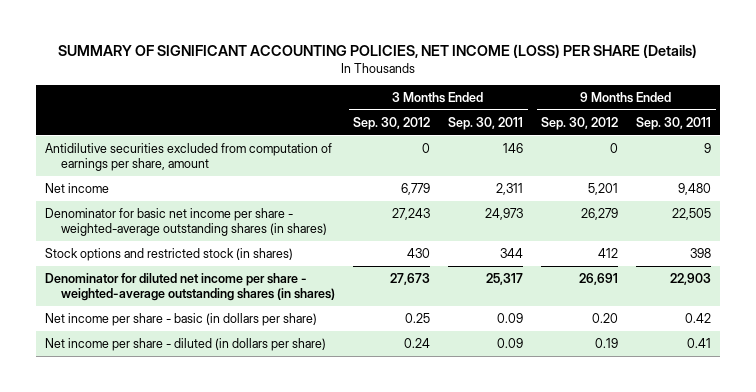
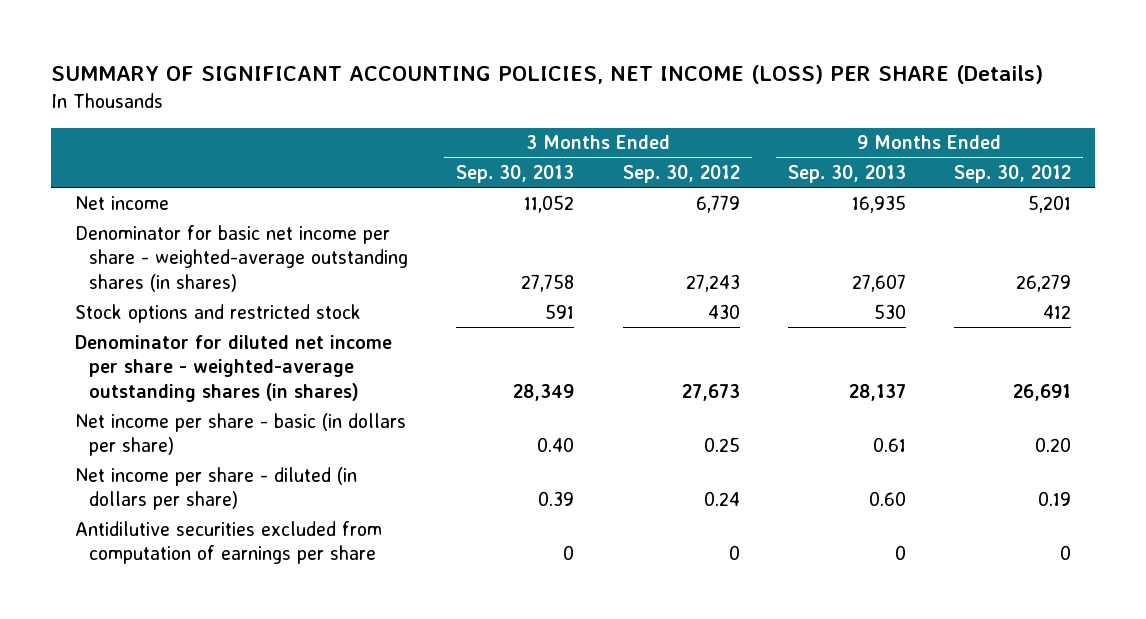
[448,116,524,130] Sep. 30, 2011 -> none
[636,116,712,130] Sep. 30, 2011 -> none
none -> [456,164,575,183] Sep. 30, 2013
none -> [787,164,906,183] Sep. 30, 2013
[45,142,333,172] Antidilutive securities excluded from computation of earnings per share, amount -> none
[45,247,294,261] Stock options and restricted stock (in shares) -> [74,303,361,323] Stock options and restricted stock
none -> [74,520,382,565] Antidilutive securities excluded from computation of earnings per share

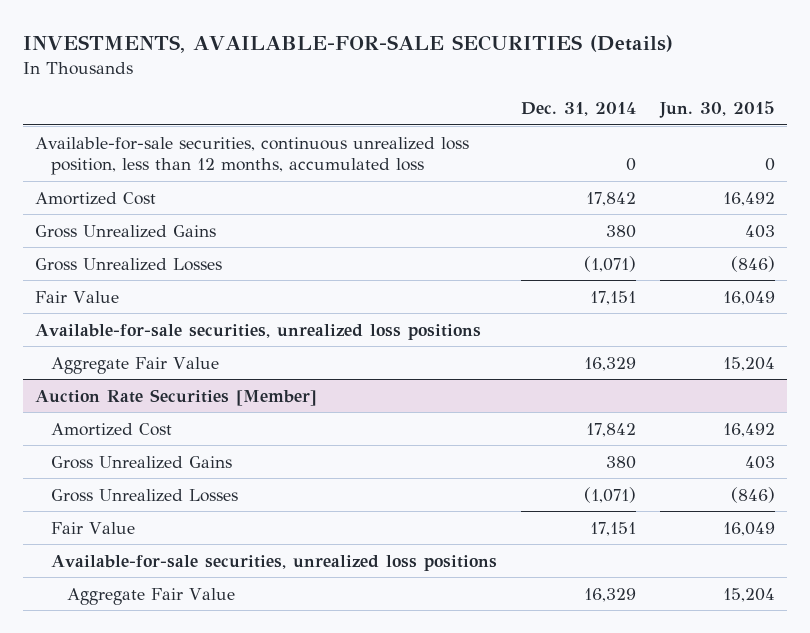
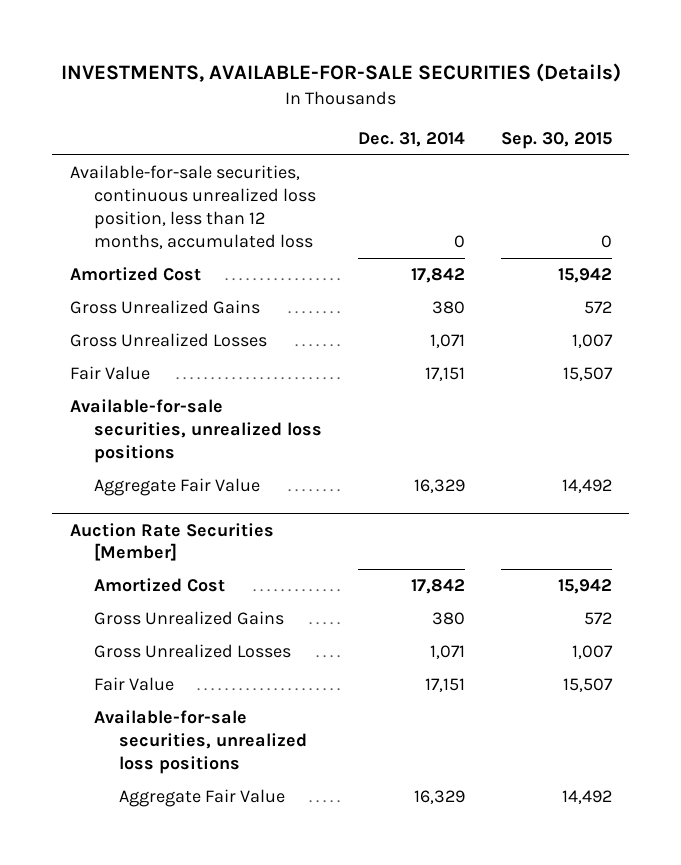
[659,101,776,119] Jun. 30, 2015 -> none
none -> [500,131,612,149] Sep. 30, 2015
[583,255,636,272] (1,071) -> [429,334,465,349] 1,071
[583,486,636,503] (1,071) -> [429,645,465,660] 1,071

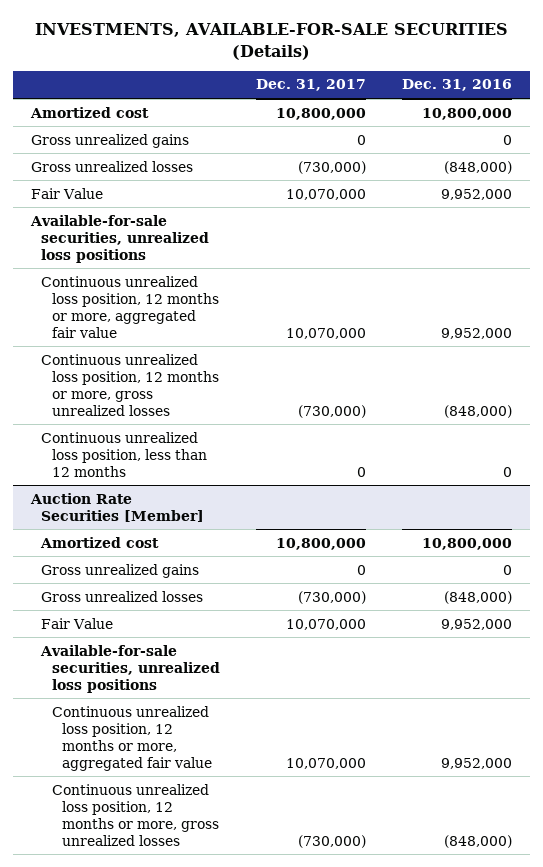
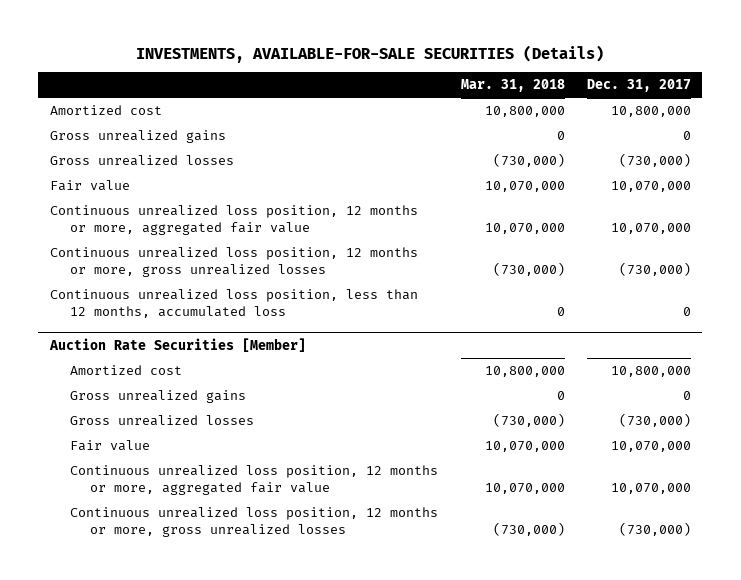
[401,79,512,92] Dec. 31, 2016 -> none
none -> [460,79,565,93] Mar. 31, 2018
[29,214,210,263] Available-for-sale securities, unrealized loss positions -> none
[30,187,103,199] Fair Value -> [49,180,130,192] Fair value
[41,431,207,477] Continuous unrealized loss position, less than 12 months -> [49,289,418,318] Continuous unrealized loss position, less than 12 months, accumulated loss
[40,644,220,693] Available-for-sale securities, unrealized loss positions -> none
[41,617,114,629] Fair Value -> [69,440,150,452] Fair value

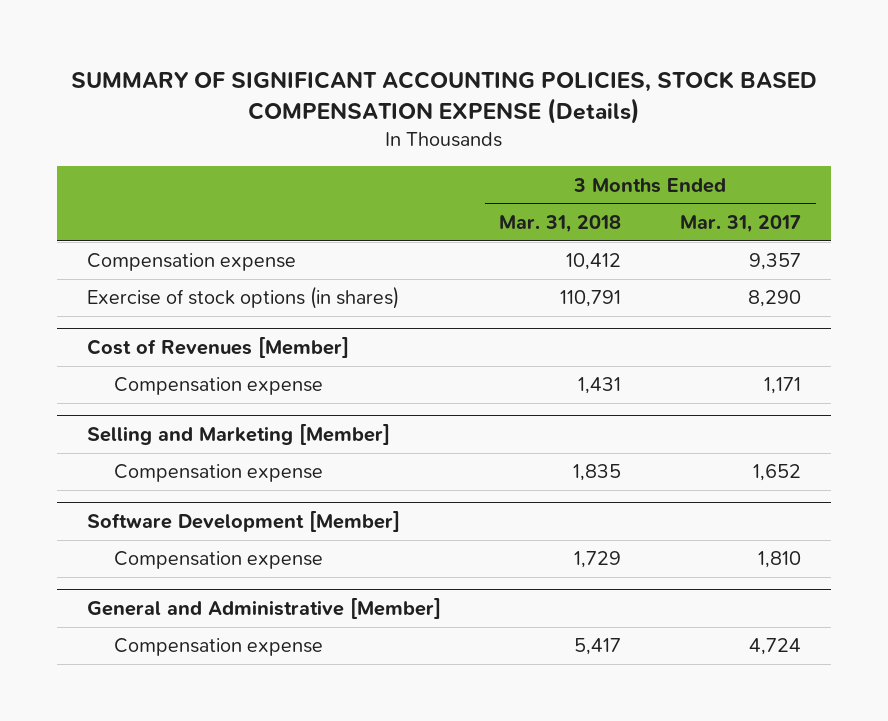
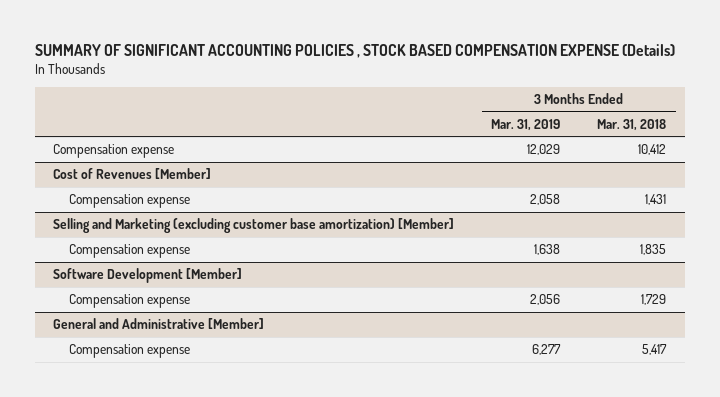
[70,71,817,125] SUMMARY OF SIGNIFICANT ACCOUNTING POLICIES, STOCK BASED COMPENSATION EXPENSE (Details) -> [34,43,675,58] SUMMARY OF SIGNIFICANT ACCOUNTING POLICIES , STOCK BASED COMPENSATION EXPENSE (Details)
[680,214,802,233] Mar. 31, 2017 -> none
none -> [491,118,561,131] Mar. 31, 2019
[86,286,399,310] Exercise of stock options (in shares) -> none
[86,424,390,446] Selling and Marketing [Member] -> [53,218,455,234] Selling and Marketing (excluding customer base amortization) [Member]

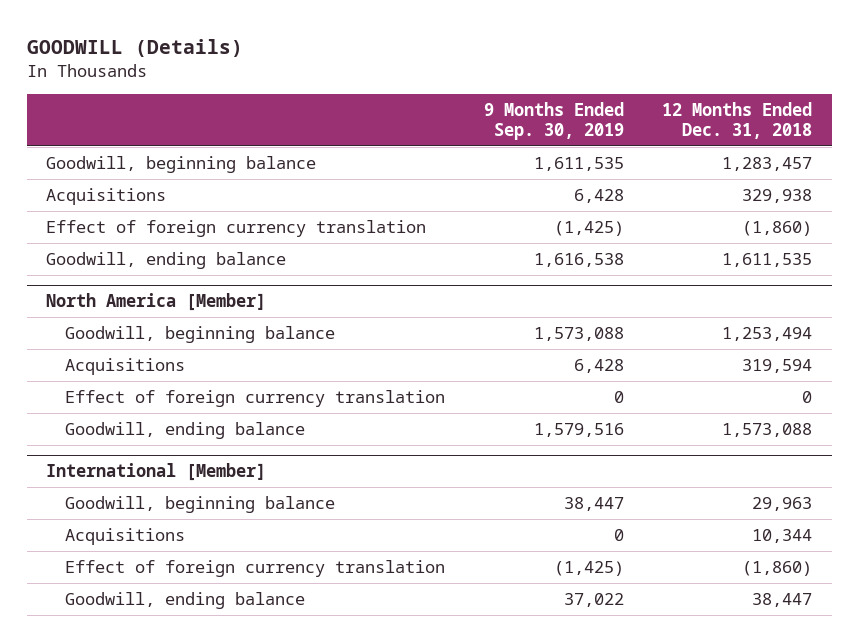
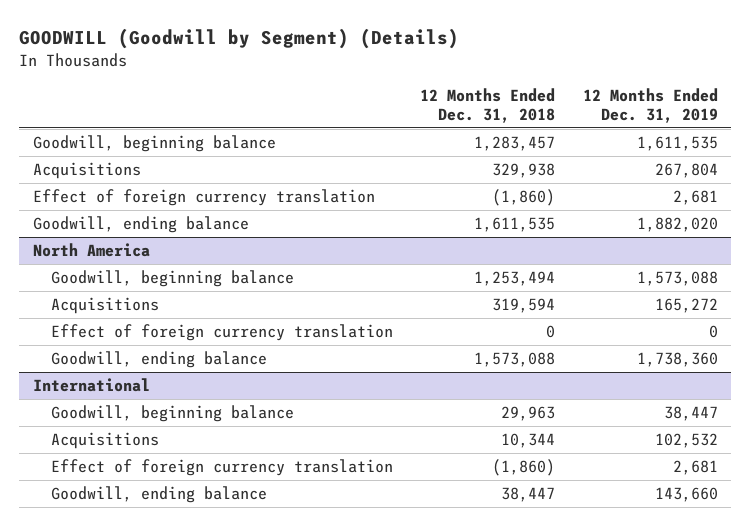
[27,38,244,57] GOODWILL (Details) -> [19,28,460,50] GOODWILL (Goodwill by Segment) (Details)
[483,102,624,141] 9 Months Ended Sep. 30, 2019 -> none
none -> [582,87,718,123] 12 Months Ended Dec. 31, 2019
[46,293,267,312] North America [Member] -> [32,243,150,258] North America
[46,463,267,482] International [Member] -> [32,378,150,393] International

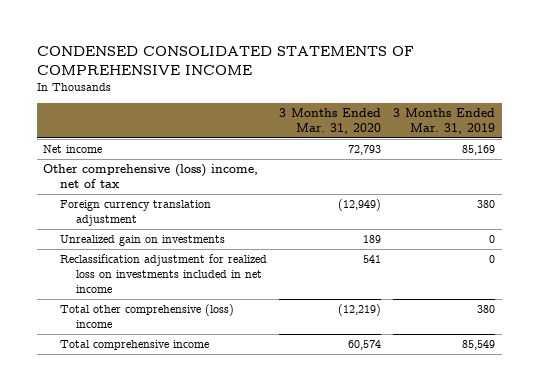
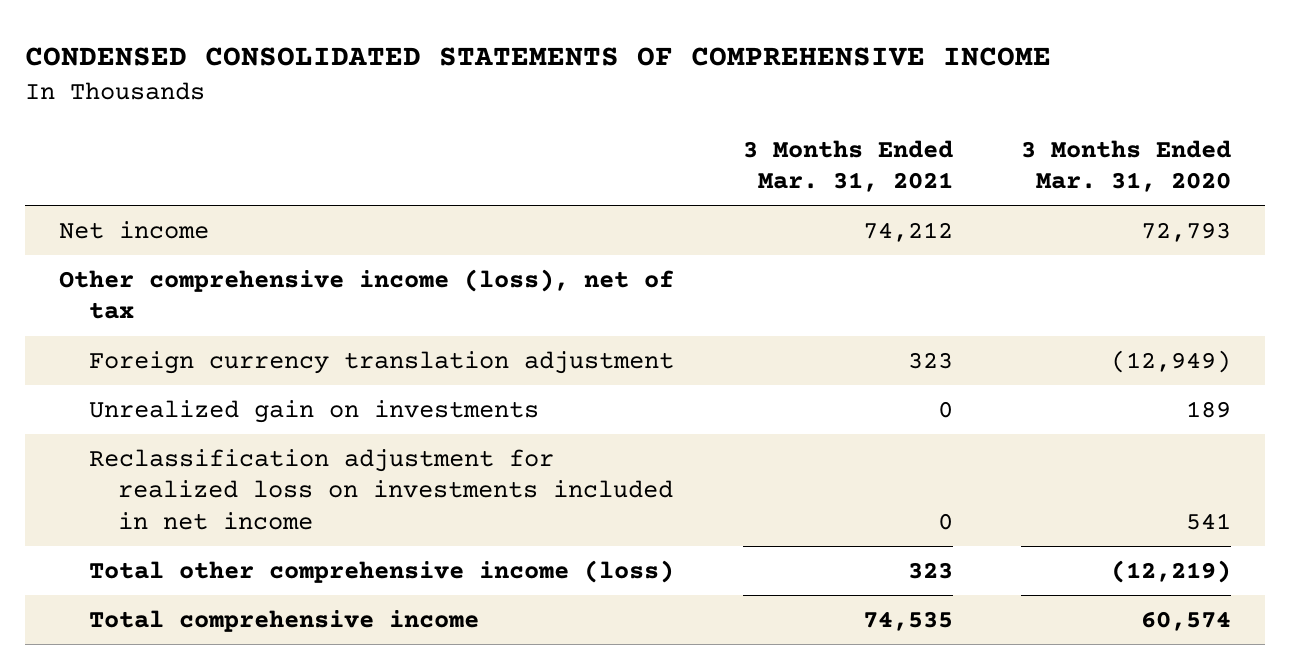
[393,108,496,135] 3 Months Ended Mar. 31, 2019 -> none
none -> [742,139,953,192] 3 Months Ended Mar. 31, 2021
[42,164,258,189] Other comprehensive (loss) income, net of tax -> [59,269,675,320] Other comprehensive income (loss), net of tax
[59,304,234,329] Total other comprehensive (loss) income -> [88,560,674,584] Total other comprehensive income (loss)

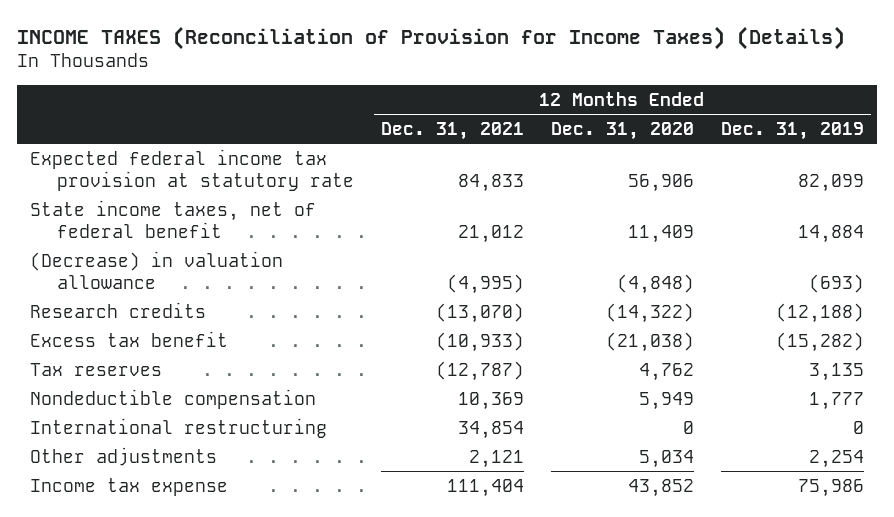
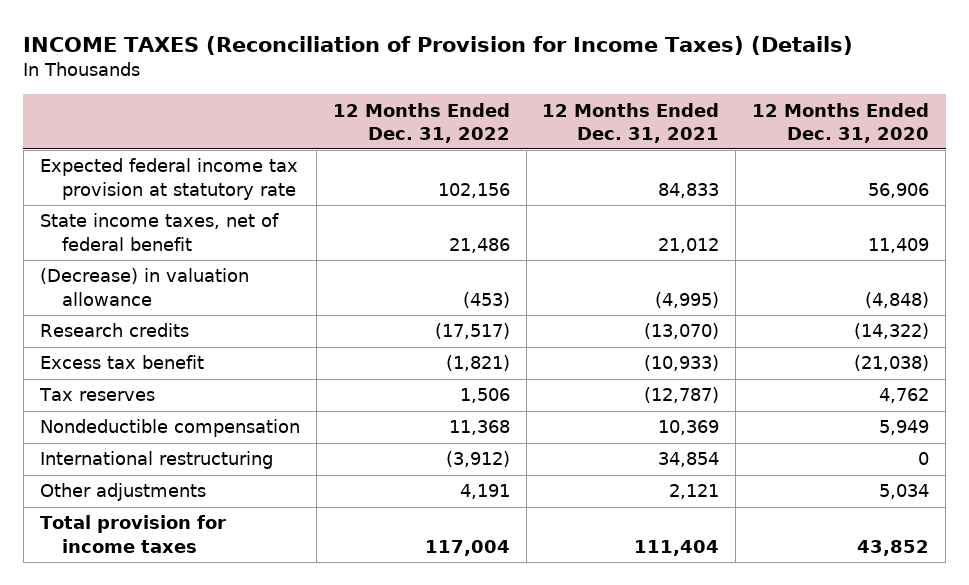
[720,121,864,140] Dec. 31, 2019 -> none
none -> [332,102,510,143] 12 Months Ended Dec. 31, 2022
[30,477,229,496] Income tax expense -> [39,515,226,553] Total provision for income taxes

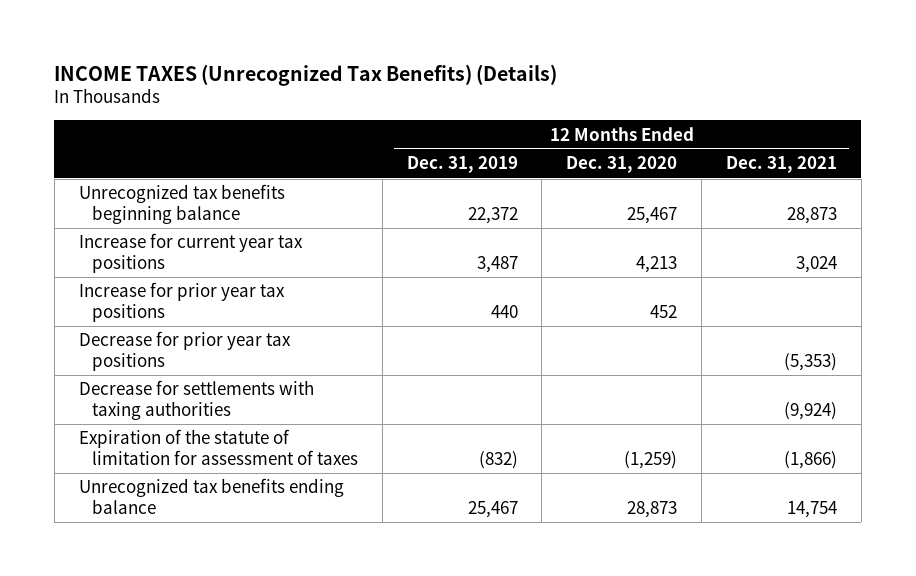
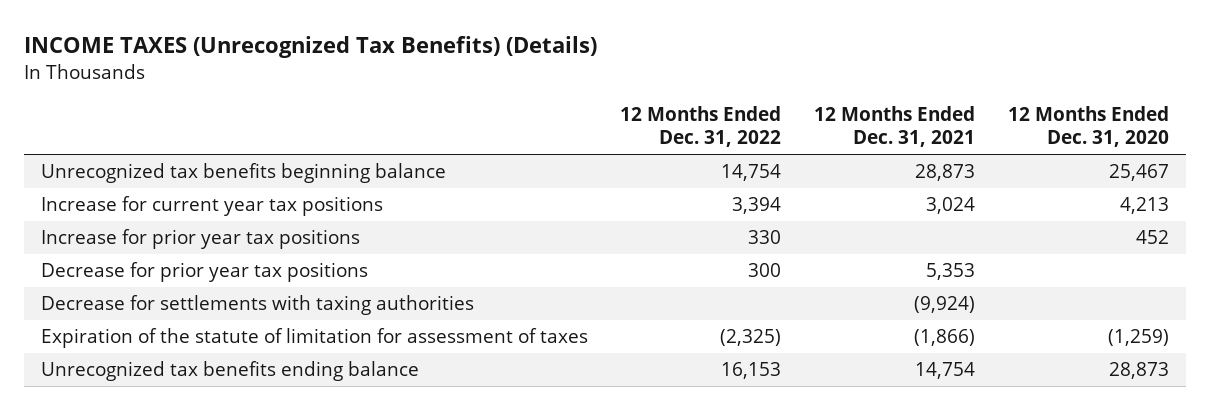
[406,156,518,174] Dec. 31, 2019 -> none
none -> [620,105,782,148] 12 Months Ended Dec. 31, 2022
[783,352,837,371] (5,353) -> [926,263,976,281] 5,353

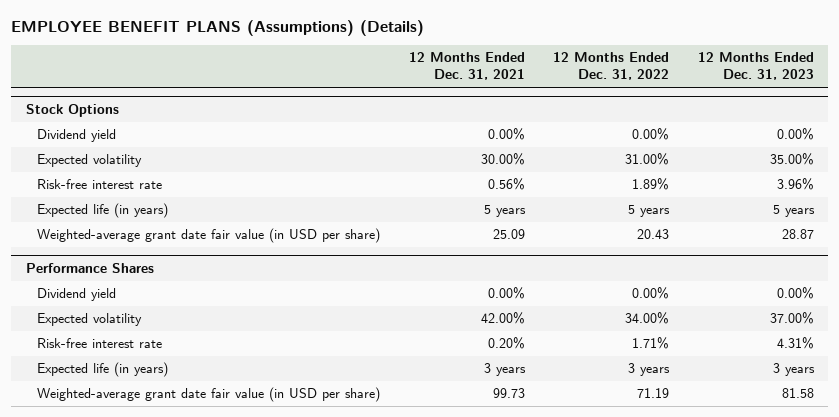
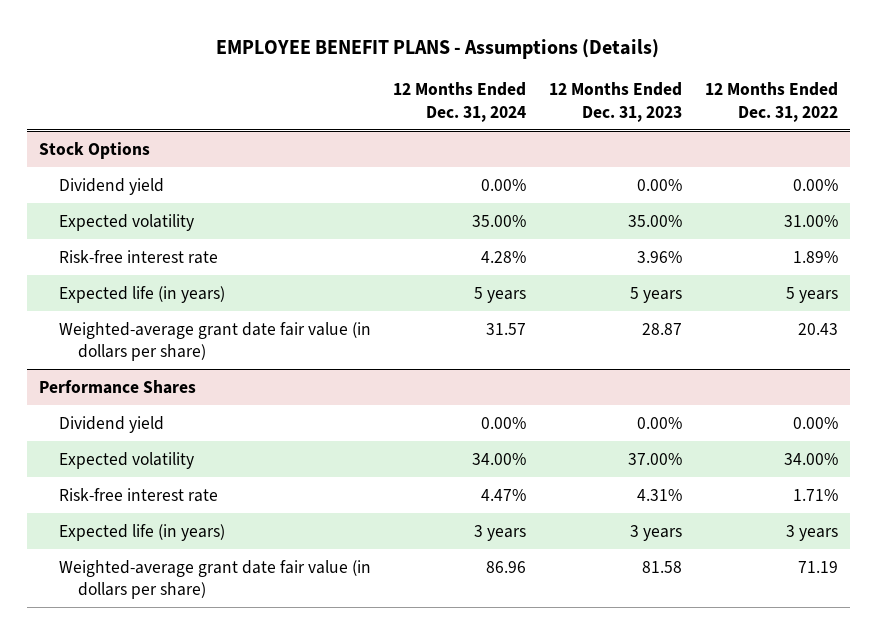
[11,20,425,37] EMPLOYEE BENEFIT PLANS (Assumptions) (Details) -> [216,39,660,60] EMPLOYEE BENEFIT PLANS - Assumptions (Details)
[408,52,525,81] 12 Months Ended Dec. 31, 2021 -> none
none -> [393,82,527,122] 12 Months Ended Dec. 31, 2024
[37,228,381,244] Weighted-average grant date fair value (in USD per share) -> [58,321,371,362] Weighted-average grant date fair value (in dollars per share)
[37,387,381,403] Weighted-average grant date fair value (in USD per share) -> [58,559,371,600] Weighted-average grant date fair value (in dollars per share)

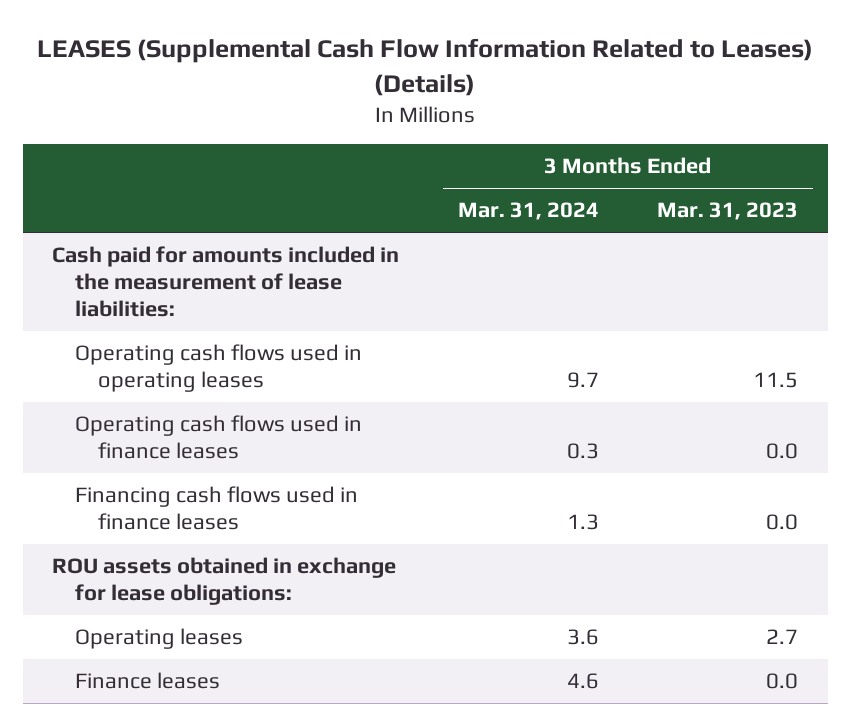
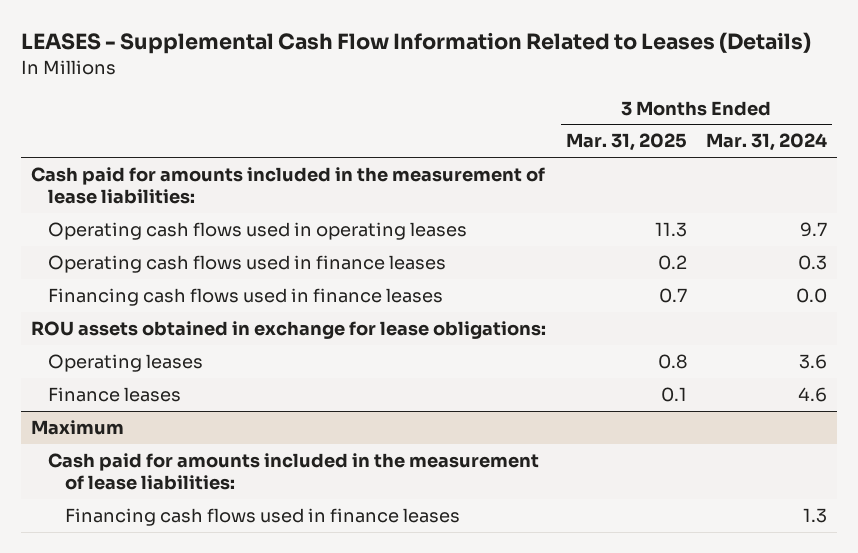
[37,38,814,96] LEASES (Supplemental Cash Flow Information Related to Leases) (Details) -> [21,32,812,55] LEASES - Supplemental Cash Flow Information Related to Leases (Details)
[657,202,799,221] Mar. 31, 2023 -> none
none -> [565,133,687,152] Mar. 31, 2025
[566,514,599,531] 1.3 -> [796,287,828,303] 0.0
none -> [31,419,125,435] Maximum
none -> [48,452,540,491] Cash paid for amounts included in the measurement of lease liabilities:
none -> [64,507,460,526] Financing cash flows used in finance leases

